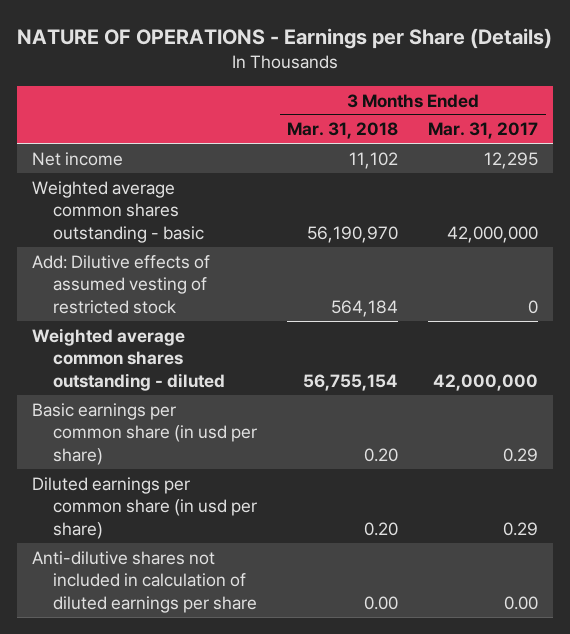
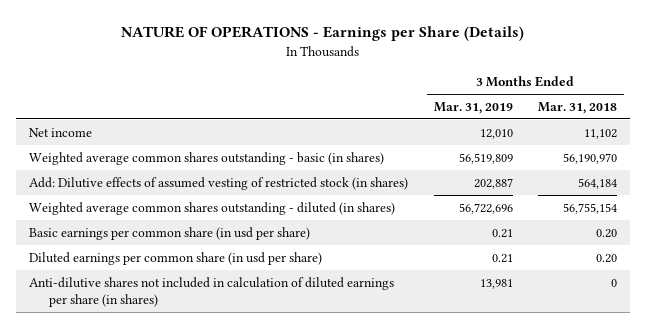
[428,122,539,140] Mar. 31, 2017 -> none
none -> [433,101,513,114] Mar. 31, 2019
[31,180,205,244] Weighted average common shares outstanding - basic -> [29,151,385,165] Weighted average common shares outstanding - basic (in shares)
[31,254,210,315] Add: Dilutive effects of assumed vesting of restricted stock -> [29,176,409,190] Add: Dilutive effects of assumed vesting of restricted stock (in shares)
[31,327,226,392] Weighted average common shares outstanding - diluted -> [29,201,396,215] Weighted average common shares outstanding - diluted (in shares)
[31,550,258,614] Anti-dilutive shares not included in calculation of diluted earnings per share -> [29,276,395,307] Anti-dilutive shares not included in calculation of diluted earnings per share (in shares)
[364,596,399,611] 0.00 -> [611,278,618,287] 0

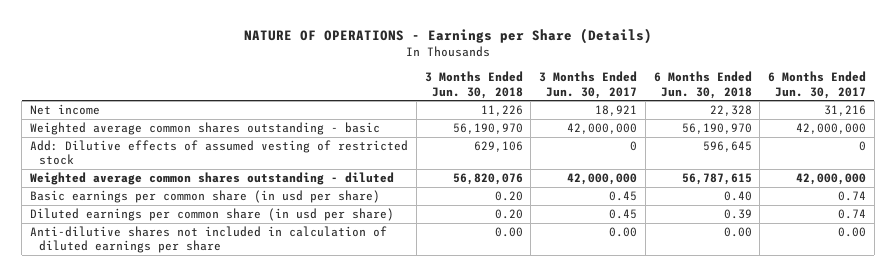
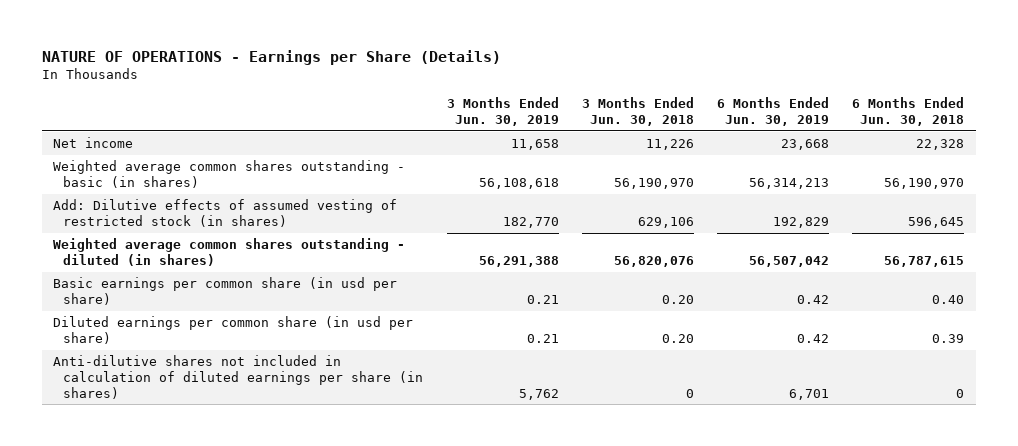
[539,71,638,99] 3 Months Ended Jun. 30, 2017 -> none
[768,71,867,99] 6 Months Ended Jun. 30, 2017 -> none
none -> [446,97,559,126] 3 Months Ended Jun. 30, 2019
none -> [717,97,830,126] 6 Months Ended Jun. 30, 2019
[30,121,381,135] Weighted average common shares outstanding - basic -> [53,160,406,188] Weighted average common shares outstanding - basic (in shares)
[30,139,409,166] Add: Dilutive effects of assumed vesting of restricted stock -> [53,199,398,227] Add: Dilutive effects of assumed vesting of restricted stock (in shares)
[30,171,395,185] Weighted average common shares outstanding - diluted -> [53,238,406,266] Weighted average common shares outstanding - diluted (in shares)
[30,225,388,254] Anti-dilutive shares not included in calculation of diluted earnings per share -> [53,355,424,399] Anti-dilutive shares not included in calculation of diluted earnings per share (in shares)
[494,226,523,237] 0.00 -> [685,388,694,398] 0
[723,226,752,237] 0.00 -> [956,388,965,398] 0

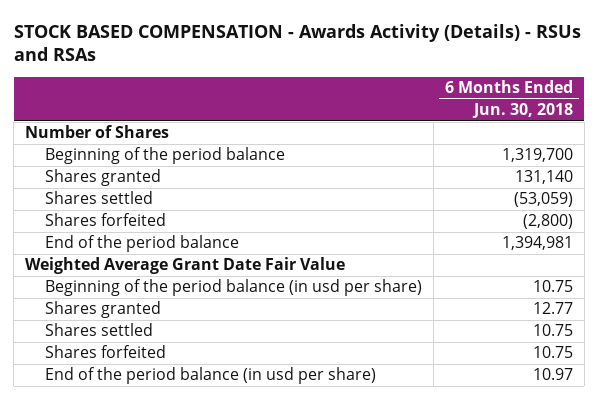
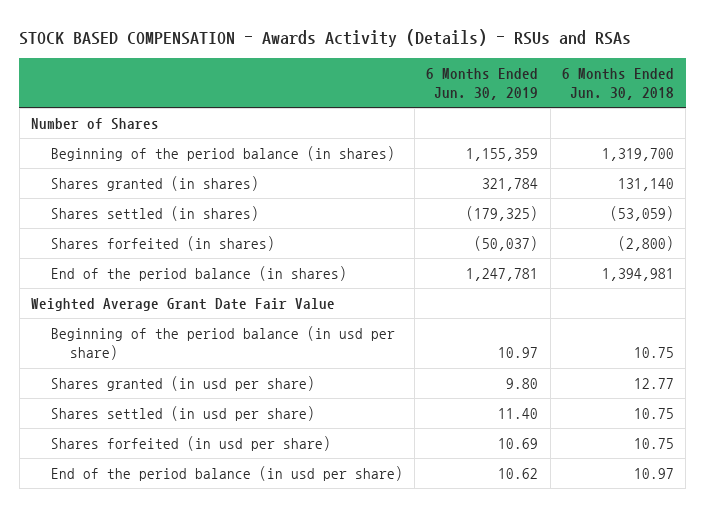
none -> [426,67,539,100] 6 Months Ended Jun. 30, 2019
[44,147,285,165] Beginning of the period balance -> [50,146,395,162] Beginning of the period balance (in shares)
[44,169,161,187] Shares granted -> [50,176,259,192] Shares granted (in shares)
[44,191,153,205] Shares settled -> [50,206,259,222] Shares settled (in shares)
[44,213,166,227] Shares forfeited -> [50,236,275,252] Shares forfeited (in shares)
[44,235,239,253] End of the period balance -> [50,266,347,282] End of the period balance (in shares)
[44,301,161,319] Shares granted -> [50,376,315,392] Shares granted (in usd per share)
[44,323,153,337] Shares settled -> [50,406,315,422] Shares settled (in usd per share)
[44,345,166,359] Shares forfeited -> [50,436,331,452] Shares forfeited (in usd per share)

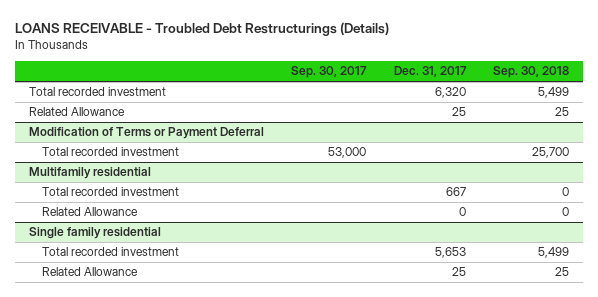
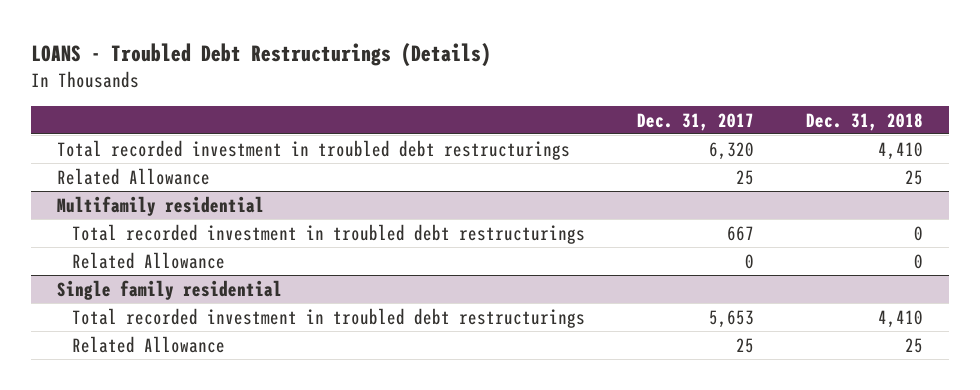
[15,22,390,37] LOANS RECEIVABLE - Troubled Debt Restructurings (Details) -> [30,42,491,67] LOANS - Troubled Debt Restructurings (Details)
[291,66,368,79] Sep. 30, 2017 -> none
[493,66,570,79] Sep. 30, 2018 -> none
none -> [805,112,923,131] Dec. 31, 2018
[28,87,166,97] Total recorded investment -> [56,139,570,160] Total recorded investment in troubled debt restructurings
[28,127,264,140] Modification of Terms or Payment Deferral -> none
[42,147,180,157] Total recorded investment -> none
[42,187,180,197] Total recorded investment -> [72,223,586,244] Total recorded investment in troubled debt restructurings
[42,247,180,257] Total recorded investment -> [72,307,586,328] Total recorded investment in troubled debt restructurings

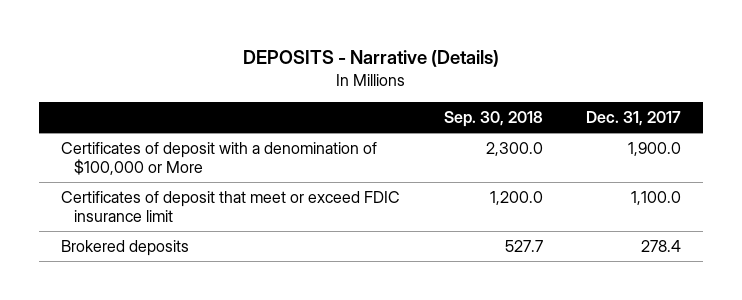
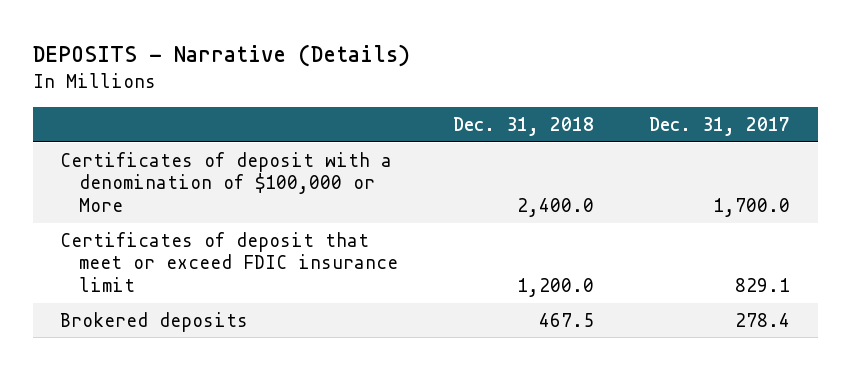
[443,110,543,127] Sep. 30, 2018 -> none
none -> [452,117,594,137] Dec. 31, 2018
[628,141,682,156] 1,900.0 -> [713,198,791,218] 1,700.0
[631,190,682,205] 1,100.0 -> [735,278,791,293] 829.1

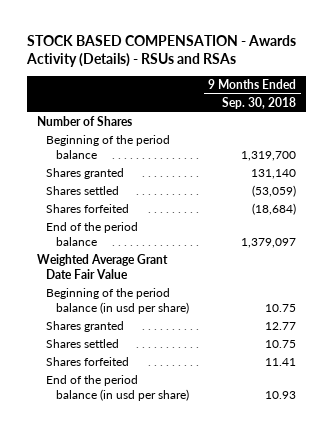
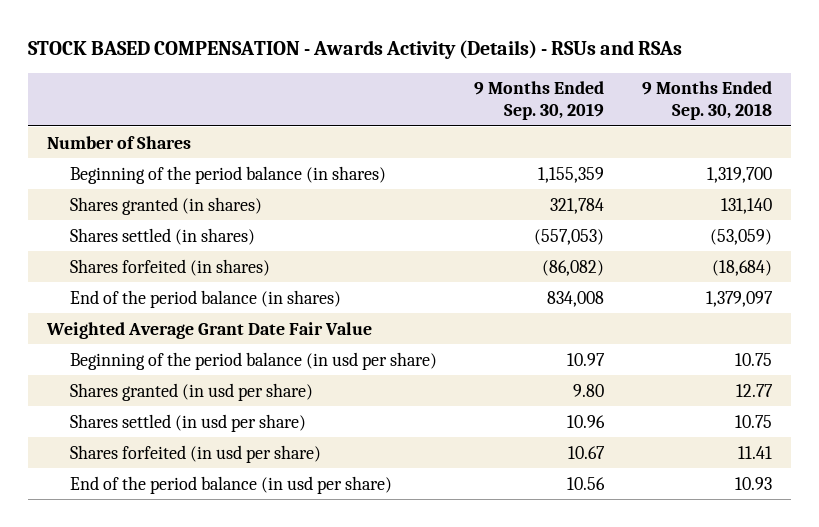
none -> [474,81,605,120] 9 Months Ended Sep. 30, 2019
[46,135,171,160] Beginning of the period balance -> [69,165,386,184] Beginning of the period balance (in shares)
[46,168,125,180] Shares granted -> [69,196,262,215] Shares granted (in shares)
[46,186,120,196] Shares settled -> [69,227,255,245] Shares settled (in shares)
[46,204,130,214] Shares forfeited -> [69,258,270,276] Shares forfeited (in shares)
[46,222,139,247] End of the period balance -> [69,289,341,308] End of the period balance (in shares)
[46,321,125,333] Shares granted -> [69,382,313,401] Shares granted (in usd per share)
[46,339,120,349] Shares settled -> [69,413,306,432] Shares settled (in usd per share)
[46,357,130,367] Shares forfeited -> [69,444,321,463] Shares forfeited (in usd per share)

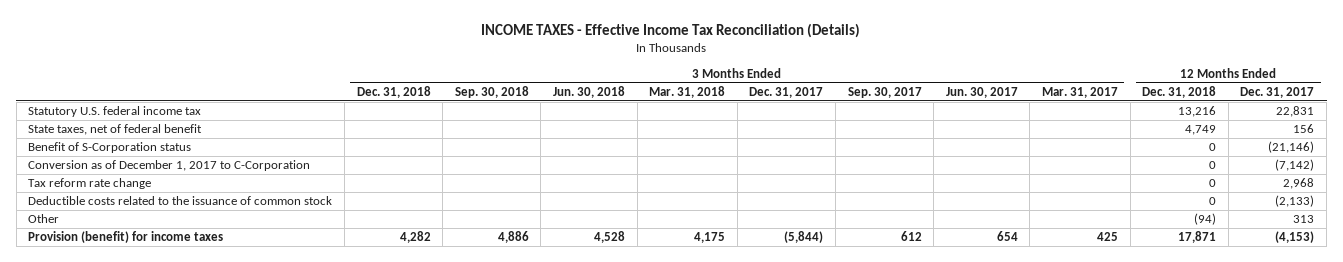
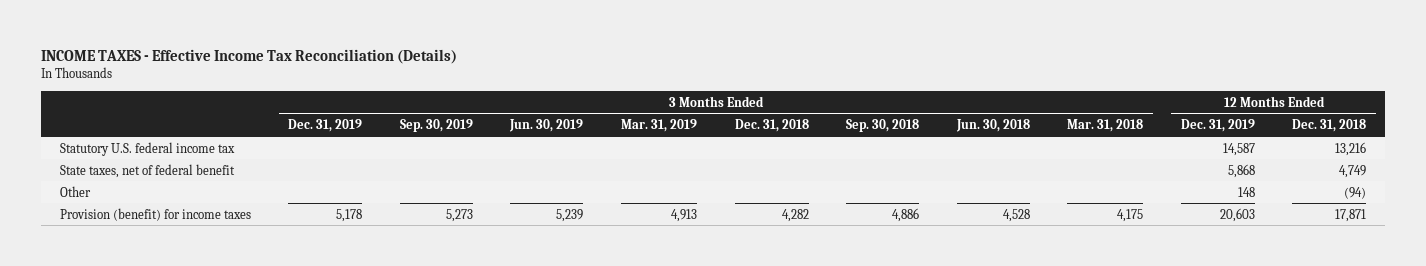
[749,86,824,98] Dec. 31, 2017 -> none
[847,86,922,98] Sep. 30, 2017 -> none
[945,86,1018,98] Jun. 30, 2017 -> none
[1042,86,1119,98] Mar. 31, 2017 -> none
[1240,86,1315,98] Dec. 31, 2017 -> none
none -> [288,119,363,133] Dec. 31, 2019
none -> [399,119,473,133] Sep. 30, 2019
none -> [509,119,584,133] Jun. 30, 2019
none -> [621,119,698,133] Mar. 31, 2019
none -> [1180,119,1255,133] Dec. 31, 2019
[28,142,192,154] Benefit of S-Corporation status -> none
[28,160,311,172] Conversion as of December 1, 2017 to C-Corporation -> none
[28,178,152,190] Tax reform rate change -> none
[28,196,333,206] Deductible costs related to the issuance of common stock -> none

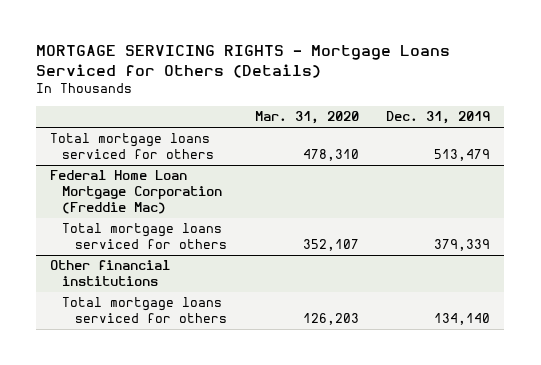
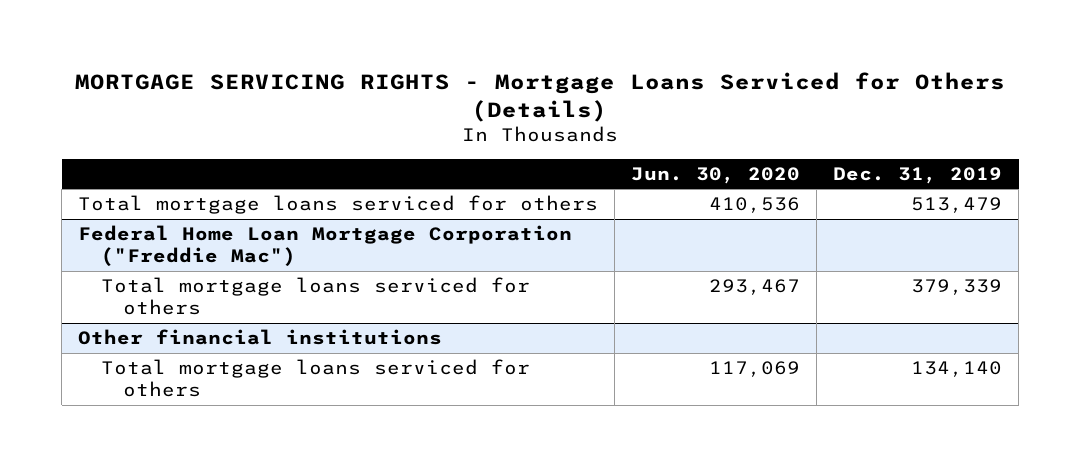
[254,111,359,125] Mar. 31, 2020 -> none
none -> [631,166,801,184] Jun. 30, 2020
[50,170,223,214] Federal Home Loan Mortgage Corporation (Freddie Mac) -> [78,225,573,267] Federal Home Loan Mortgage Corporation ("Freddie Mac")

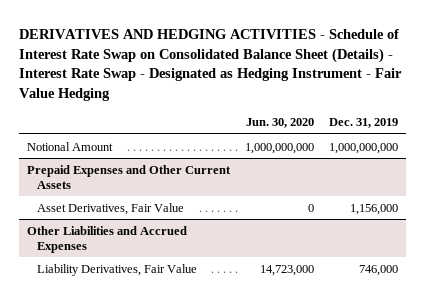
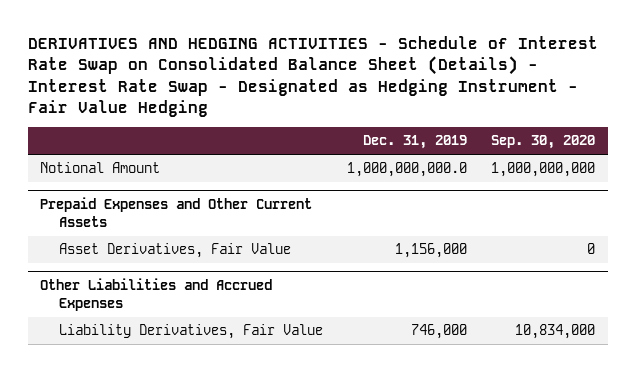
[246,118,315,129] Jun. 30, 2020 -> none
none -> [491,135,596,150] Sep. 30, 2020
[329,142,399,154] 1,000,000,000 -> [347,162,468,178] 1,000,000,000.0

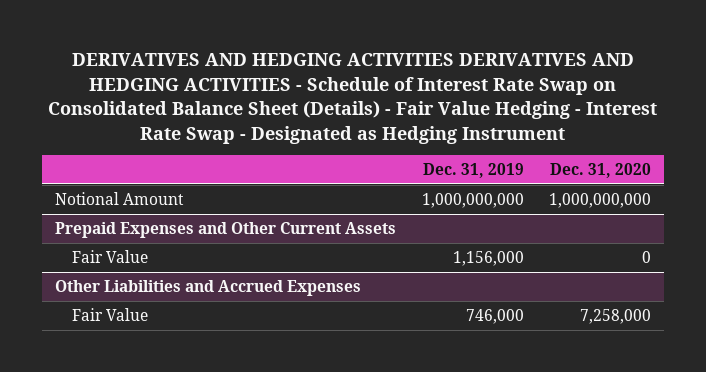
[27,36,598,118] DERIVATIVES AND HEDGING ACTIVITIES - Schedule of Interest Rate Swap on Consolidated Balance Sheet (Details) - Interest Rate Swap - Designated as Hedging Instrument - Fair Value Hedging -> [48,53,658,144] DERIVATIVES AND HEDGING ACTIVITIES DERIVATIVES AND HEDGING ACTIVITIES - Schedule of Interest Rate Swap on Consolidated Balance Sheet (Details) - Fair Value Hedging - Interest Rate Swap - Designated as Hedging Instrument
[491,135,596,150] Sep. 30, 2020 -> none
none -> [550,163,652,179] Dec. 31, 2020
[347,162,468,178] 1,000,000,000.0 -> [421,192,524,208] 1,000,000,000
[58,243,291,259] Asset Derivatives, Fair Value -> [71,249,148,263] Fair Value
[58,324,323,340] Liability Derivatives, Fair Value -> [71,307,148,321] Fair Value

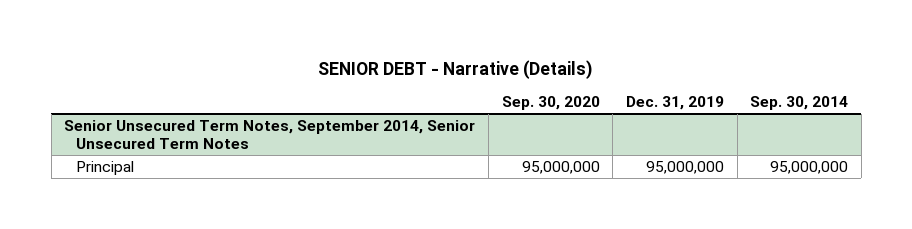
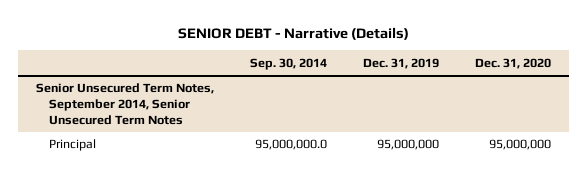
[501,96,600,111] Sep. 30, 2020 -> none
none -> [474,57,551,69] Dec. 31, 2020
[770,160,849,174] 95,000,000 -> [255,139,328,151] 95,000,000.0

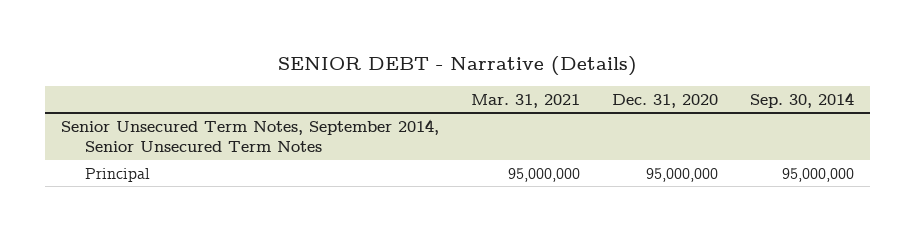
[363,57,440,69] Dec. 31, 2019 -> none
none -> [470,93,580,108] Mar. 31, 2021
[255,139,328,151] 95,000,000.0 -> [782,167,855,182] 95,000,000

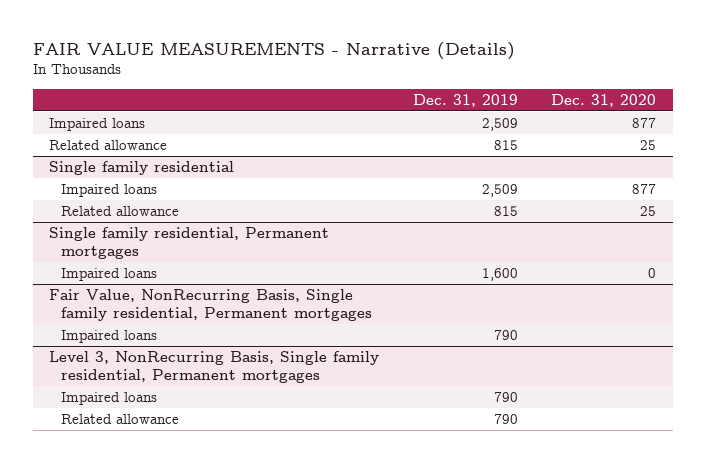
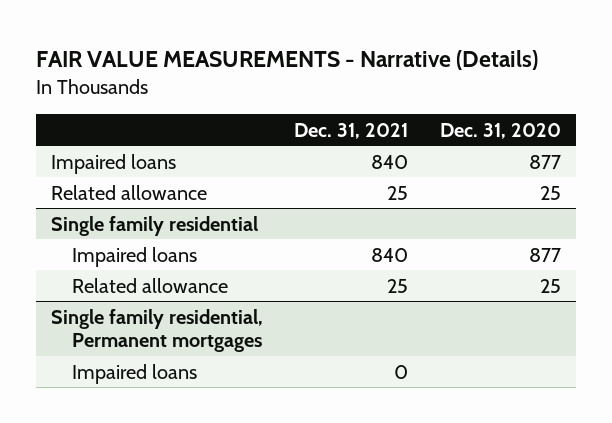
[412,93,518,107] Dec. 31, 2019 -> none
none -> [294,122,409,139] Dec. 31, 2021
[61,267,158,281] Impaired loans -> none
[49,288,373,321] Fair Value, NonRecurring Basis, Single family residential, Permanent mortgages -> none
[49,350,380,383] Level 3, NonRecurring Basis, Single family residential, Permanent mortgages -> none
[61,391,158,405] Impaired loans -> none
[61,413,180,424] Related allowance -> none

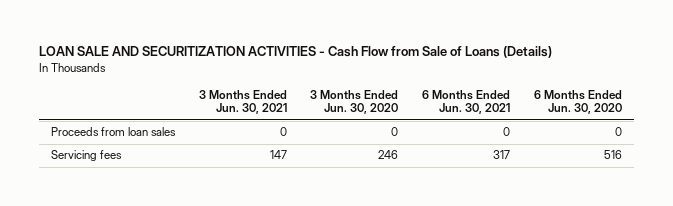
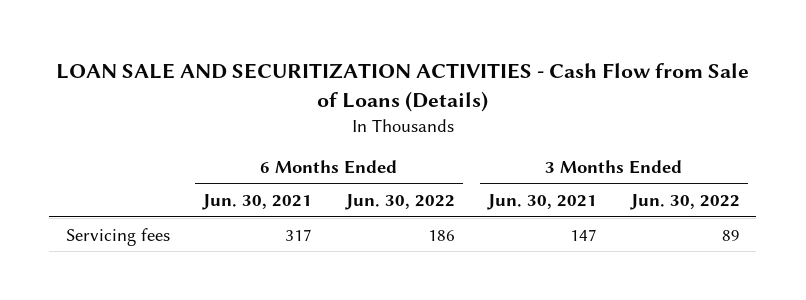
[310,89,399,115] 3 Months Ended Jun. 30, 2020 -> none
[534,89,623,115] 6 Months Ended Jun. 30, 2020 -> none
none -> [344,194,455,211] Jun. 30, 2022
none -> [629,194,740,211] Jun. 30, 2022
[50,127,176,137] Proceeds from loan sales -> none

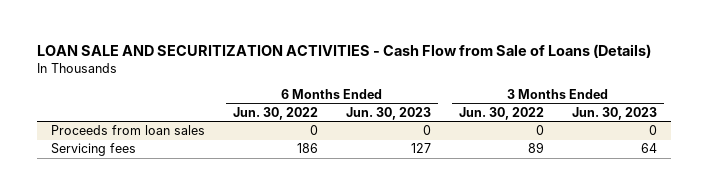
[202,194,313,211] Jun. 30, 2021 -> none
[487,194,598,211] Jun. 30, 2021 -> none
none -> [346,106,432,120] Jun. 30, 2023
none -> [572,106,658,120] Jun. 30, 2023
none -> [51,125,206,136] Proceeds from loan sales

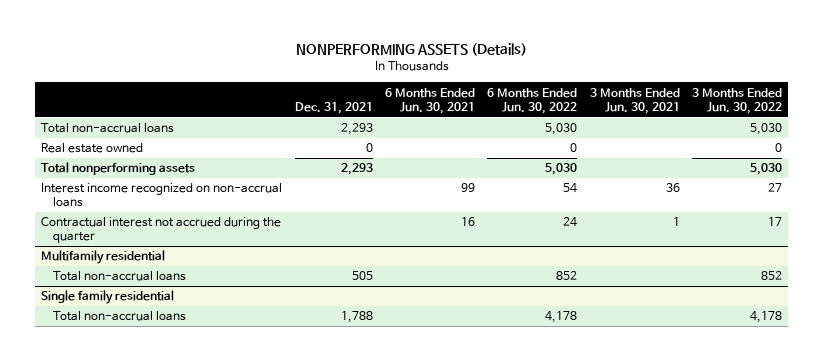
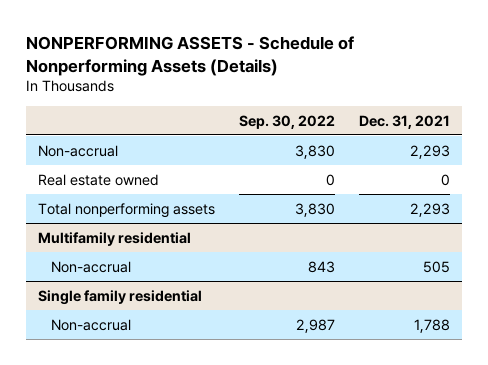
[295,42,527,56] NONPERFORMING ASSETS (Details) -> [26,35,355,76] NONPERFORMING ASSETS - Schedule of Nonperforming Assets (Details)
[384,87,475,114] 6 Months Ended Jun. 30, 2021 -> none
[487,87,578,114] 6 Months Ended Jun. 30, 2022 -> none
[589,87,680,114] 3 Months Ended Jun. 30, 2021 -> none
[691,87,782,114] 3 Months Ended Jun. 30, 2022 -> none
none -> [239,114,336,129] Sep. 30, 2022
[41,123,175,134] Total non-accrual loans -> [38,144,119,157] Non-accrual
[41,183,283,208] Interest income recognized on non-accrual loans -> none
[41,217,282,244] Contractual interest not accrued during the quarter -> none
[52,271,186,282] Total non-accrual loans -> [50,260,131,273] Non-accrual
[52,311,186,322] Total non-accrual loans -> [50,318,131,331] Non-accrual

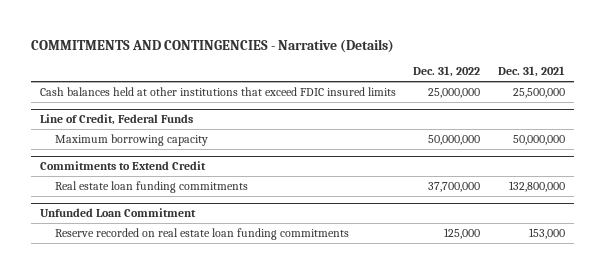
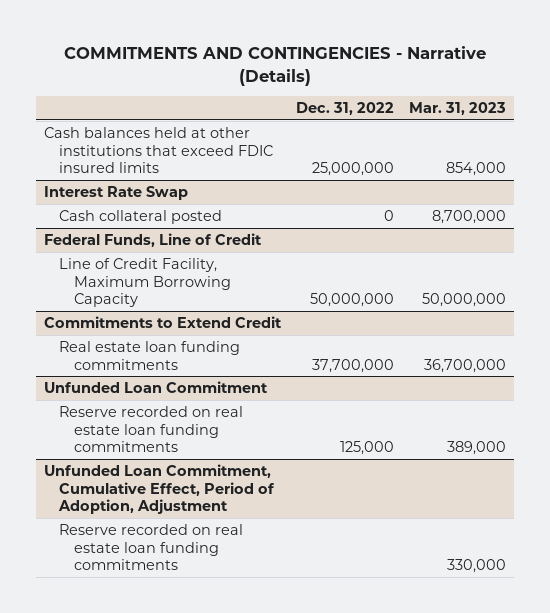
[497,66,565,78] Dec. 31, 2021 -> none
none -> [409,102,507,116] Mar. 31, 2023
none -> [44,185,189,200] Interest Rate Swap
none -> [59,209,223,224] Cash collateral posted
[40,114,194,126] Line of Credit, Federal Funds -> [44,232,263,247] Federal Funds, Line of Credit
[55,133,209,146] Maximum borrowing capacity -> [59,257,232,308] Line of Credit Facility, Maximum Borrowing Capacity
none -> [44,463,276,515] Unfunded Loan Commitment, Cumulative Effect, Period of Adoption, Adjustment
none -> [59,523,244,571] Reserve recorded on real estate loan funding commitments

